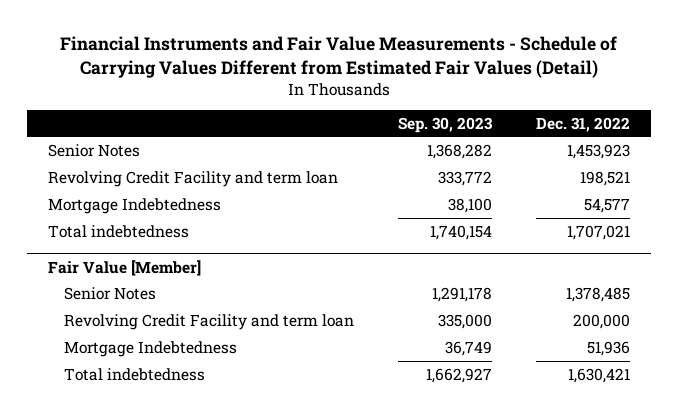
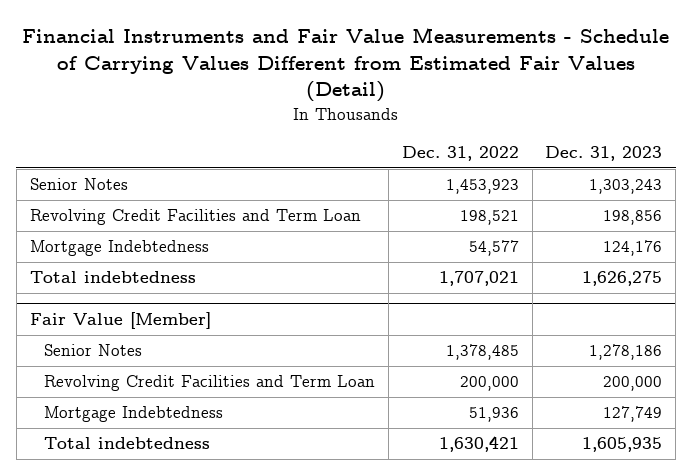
[397,116,493,133] Sep. 30, 2023 -> none
none -> [545,146,663,162] Dec. 31, 2023
[48,170,339,187] Revolving Credit Facility and term loan -> [29,209,361,226] Revolving Credit Facilities and Term Loan
[64,313,355,330] Revolving Credit Facility and term loan -> [44,375,376,392] Revolving Credit Facilities and Term Loan

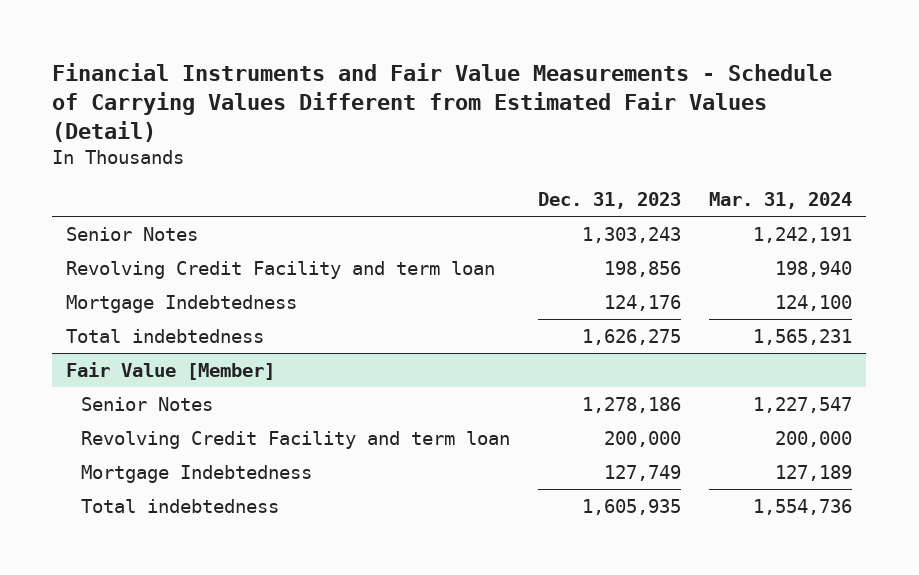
[401,146,519,162] Dec. 31, 2022 -> none
none -> [709,192,853,210] Mar. 31, 2024
[29,209,361,226] Revolving Credit Facilities and Term Loan -> [66,260,496,279] Revolving Credit Facility and term loan
[44,375,376,392] Revolving Credit Facilities and Term Loan -> [81,430,511,449] Revolving Credit Facility and term loan

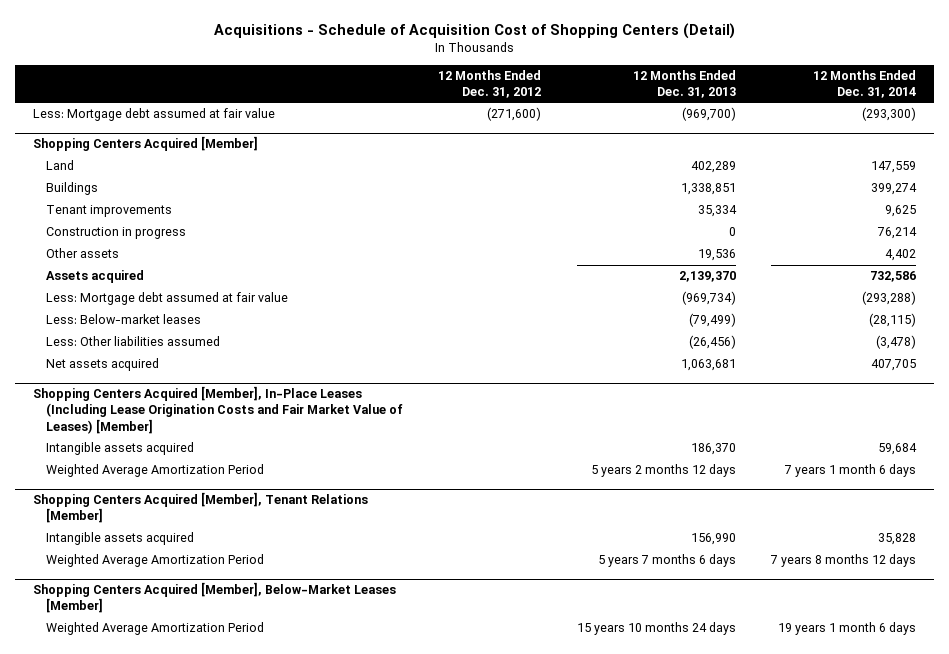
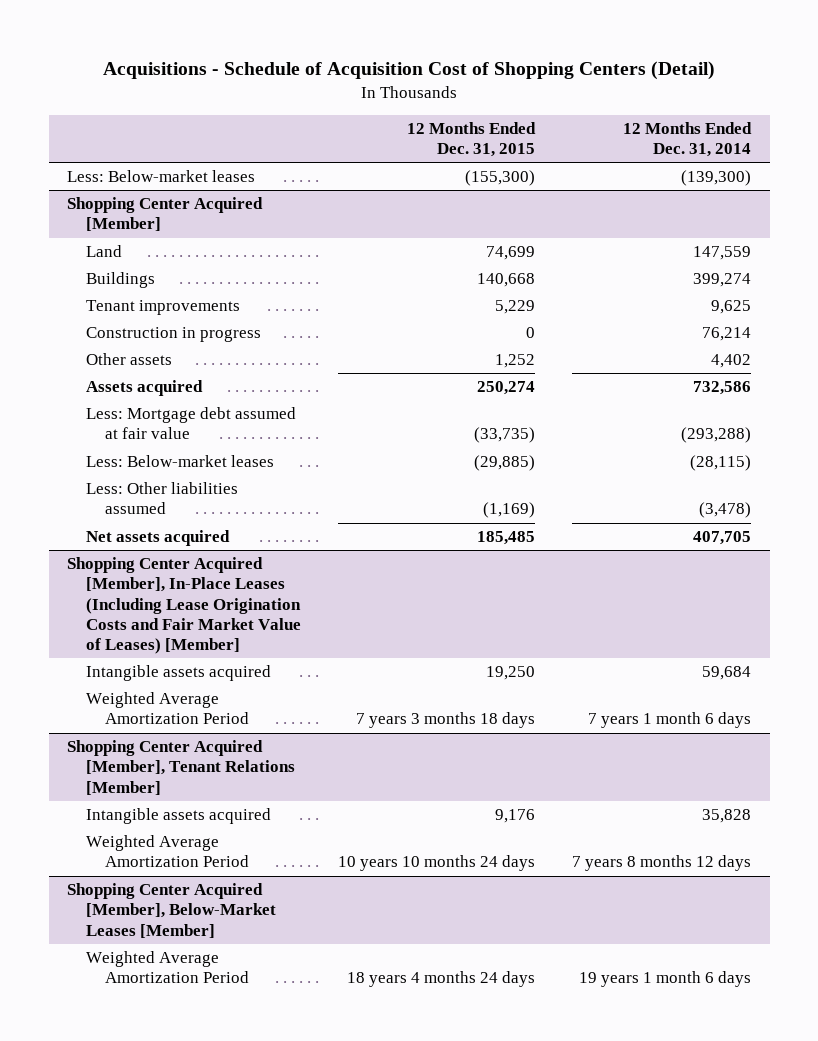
[438,69,542,98] 12 Months Ended Dec. 31, 2012 -> none
[632,69,736,98] 12 Months Ended Dec. 31, 2013 -> none
none -> [407,121,537,157] 12 Months Ended Dec. 31, 2015
[33,108,276,122] Less: Mortgage debt assumed at fair value -> none
none -> [67,170,256,183] Less: Below-market leases
[33,136,259,152] Shopping Centers Acquired [Member] -> [67,197,264,232] Shopping Center Acquired [Member]
[33,386,403,434] Shopping Centers Acquired [Member], In-Place Leases (Including Lease Origination Costs and Fair Market Value of Leases) [Member] -> [67,557,301,654] Shopping Center Acquired [Member], In-Place Leases (Including Lease Origination Costs and Fair Market Value of Leases) [Member]
[33,492,369,524] Shopping Centers Acquired [Member], Tenant Relations [Member] -> [67,740,295,795] Shopping Center Acquired [Member], Tenant Relations [Member]
[33,582,397,614] Shopping Centers Acquired [Member], Below-Market Leases [Member] -> [67,883,276,938] Shopping Center Acquired [Member], Below-Market Leases [Member]

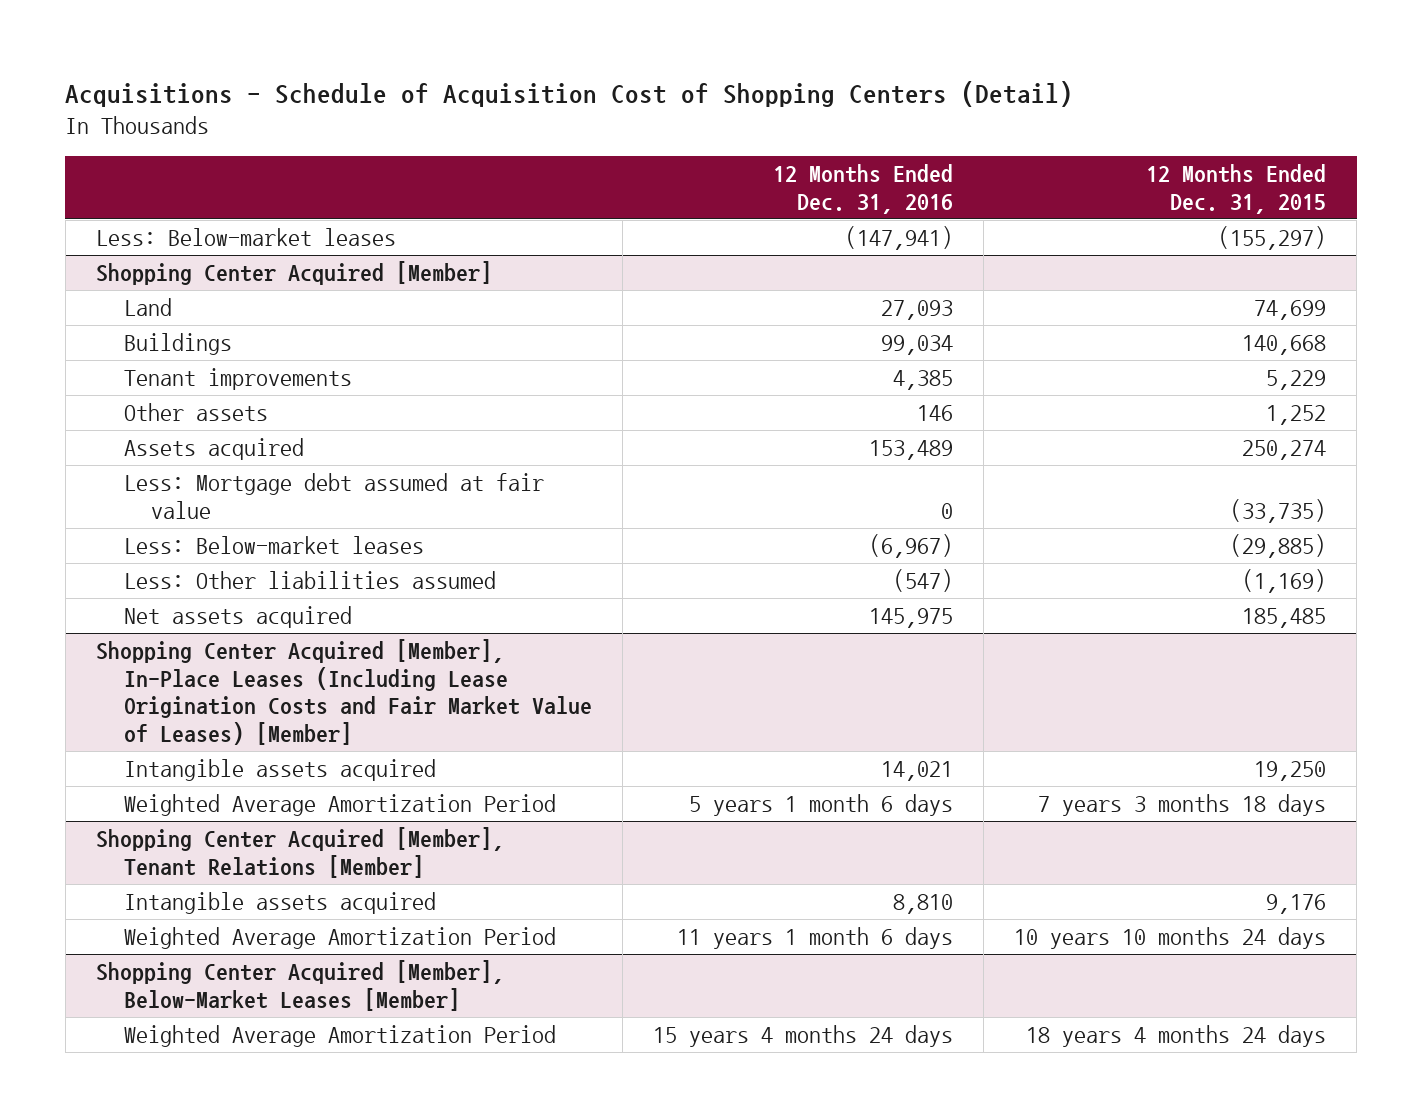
[623,121,753,157] 12 Months Ended Dec. 31, 2014 -> none
none -> [772,164,953,214] 12 Months Ended Dec. 31, 2016
[465,170,536,187] (155,300) -> [1218,225,1327,250] (155,297)
[85,327,261,343] Construction in progress -> none

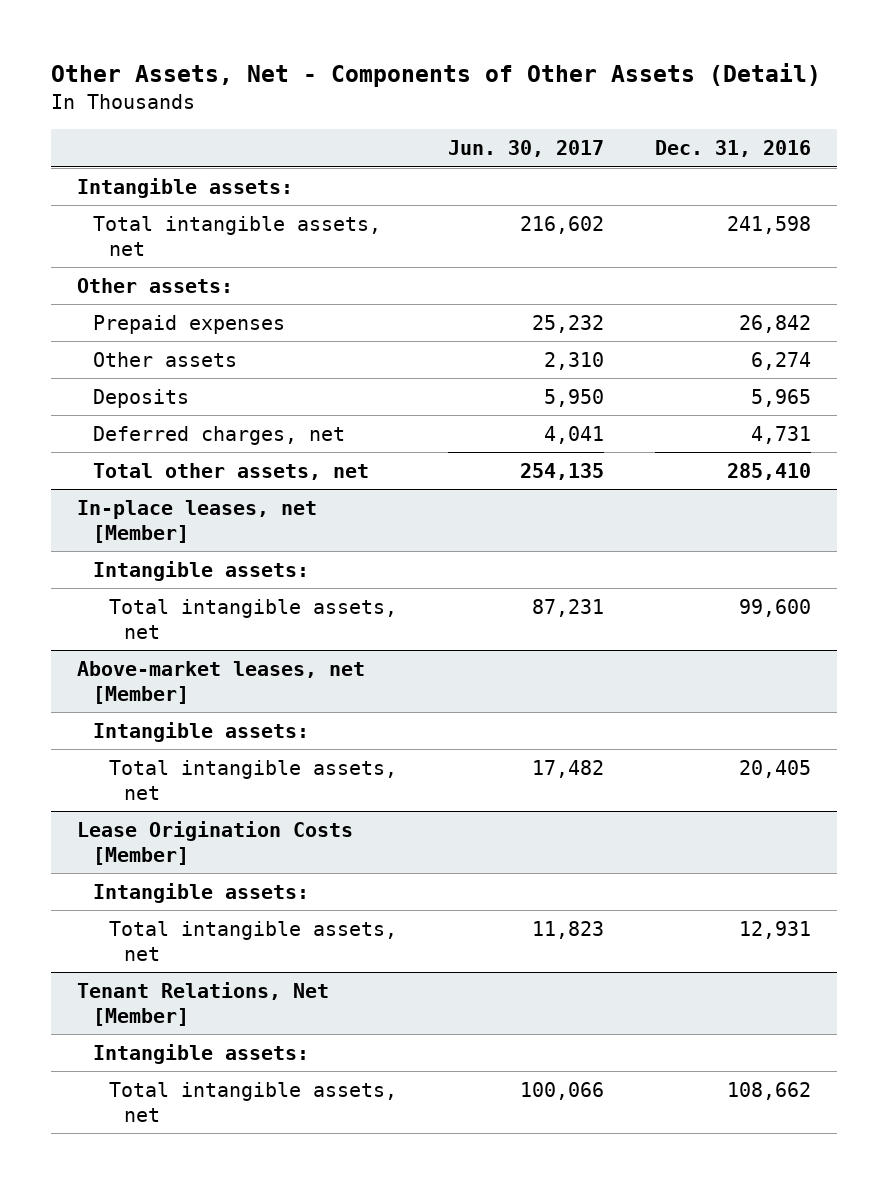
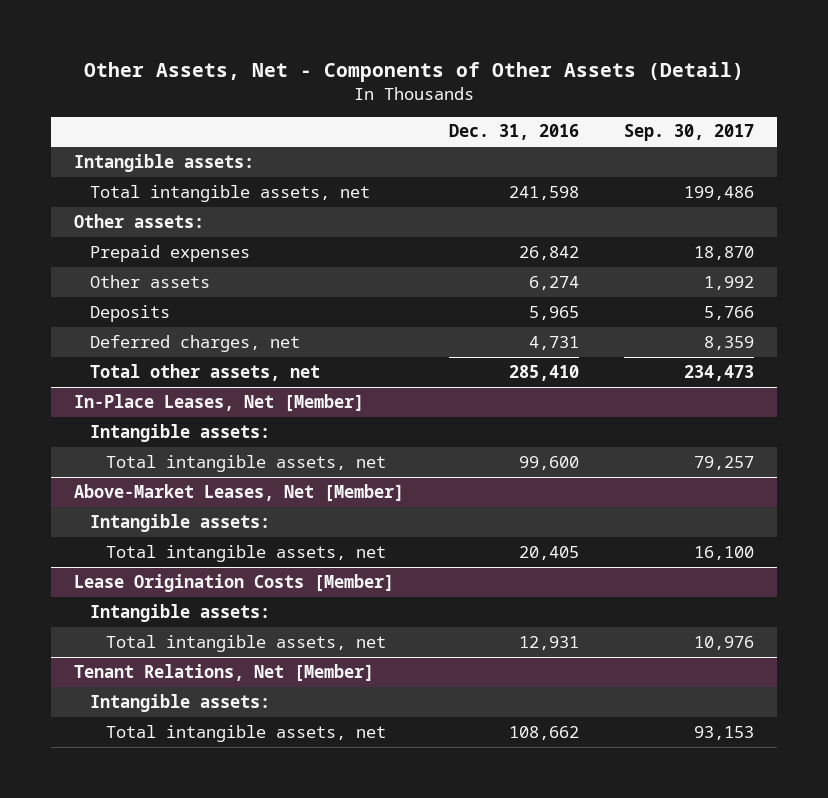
[447,140,604,158] Jun. 30, 2017 -> none
none -> [624,124,755,142] Sep. 30, 2017
[76,500,317,543] In-place leases, net [Member] -> [73,393,364,412] In-Place Leases, Net [Member]
[76,661,365,704] Above-market leases, net [Member] -> [73,483,404,502] Above-Market Leases, Net [Member]

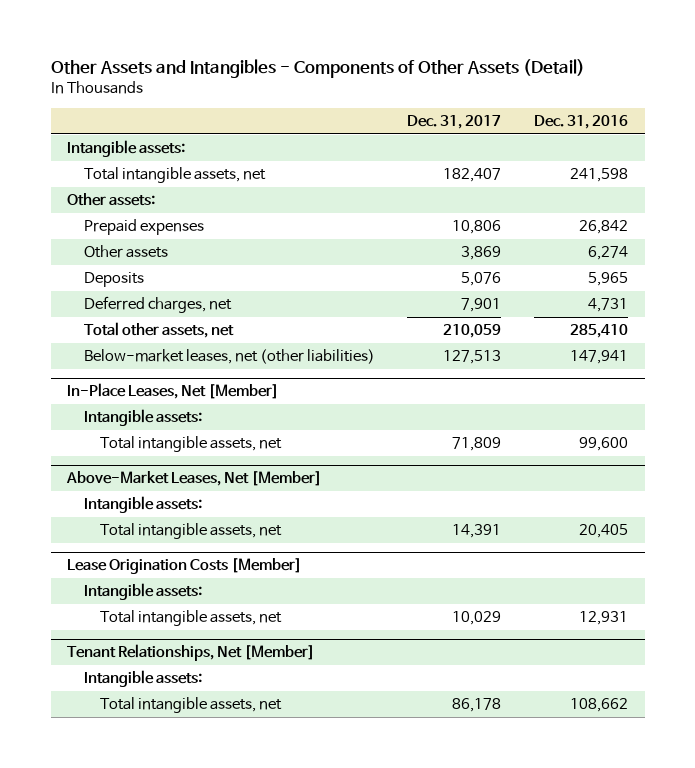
[84,62,745,83] Other Assets, Net - Components of Other Assets (Detail) -> [50,59,585,79] Other Assets and Intangibles - Components of Other Assets (Detail)
[624,124,755,142] Sep. 30, 2017 -> none
none -> [407,115,502,130] Dec. 31, 2017
none -> [83,349,375,365] Below-market leases, net (other liabilities)
[73,663,374,682] Tenant Relations, Net [Member] -> [67,644,316,662] Tenant Relationships, Net [Member]

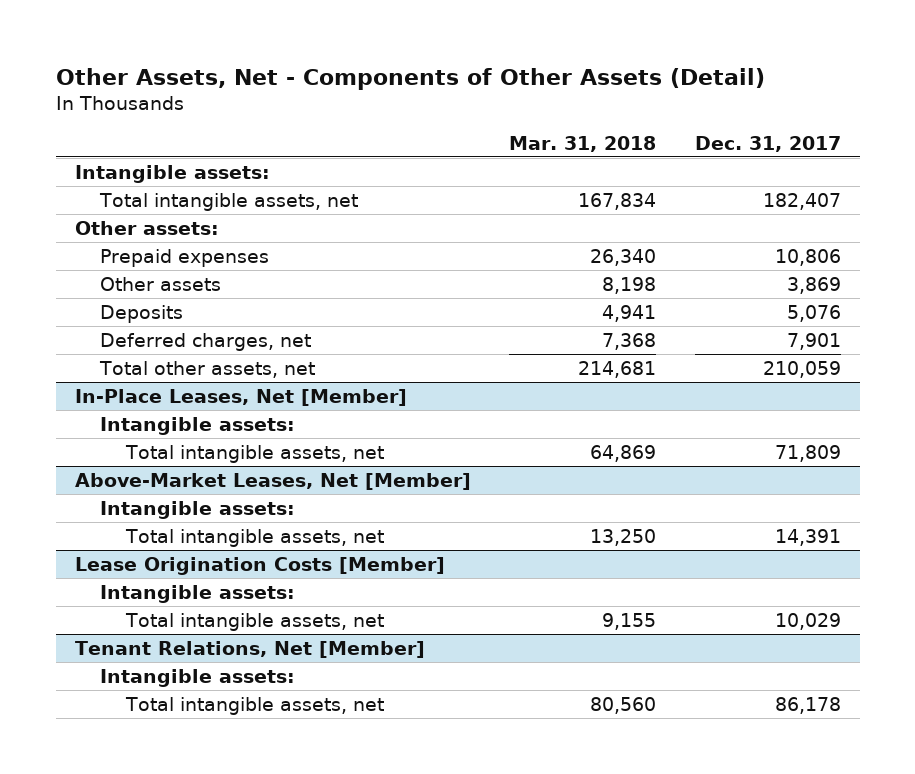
[50,59,585,79] Other Assets and Intangibles - Components of Other Assets (Detail) -> [55,67,765,90] Other Assets, Net - Components of Other Assets (Detail)
[534,115,629,130] Dec. 31, 2016 -> none
none -> [509,135,657,152] Mar. 31, 2018
[83,349,375,365] Below-market leases, net (other liabilities) -> none
[67,644,316,662] Tenant Relationships, Net [Member] -> [74,640,425,658] Tenant Relations, Net [Member]

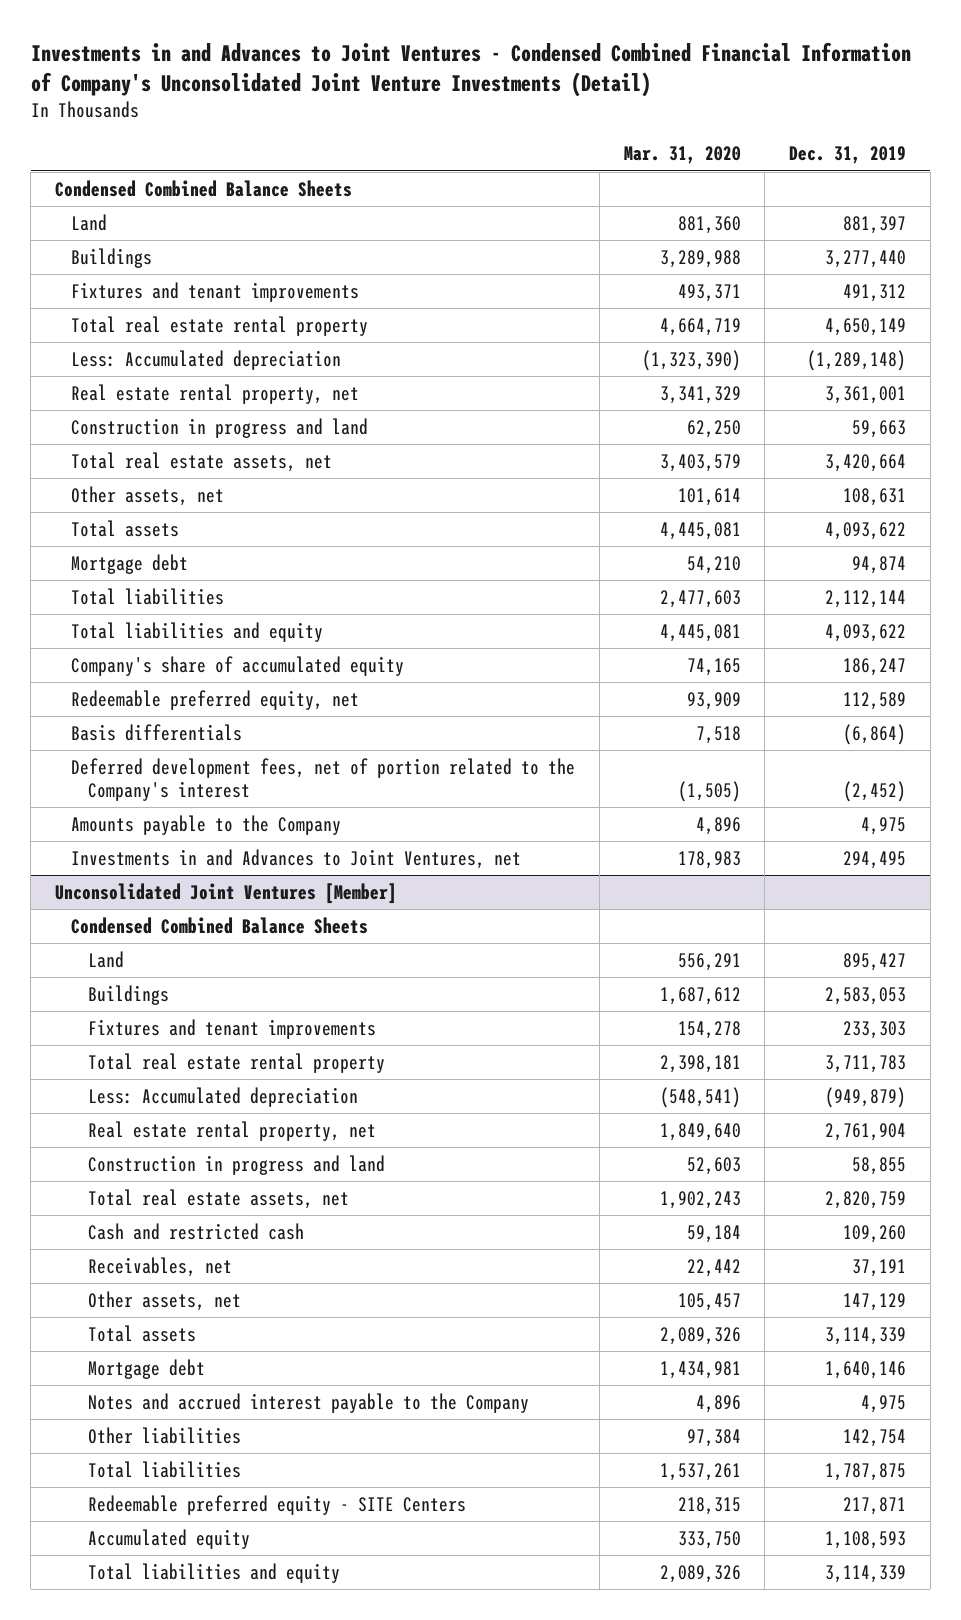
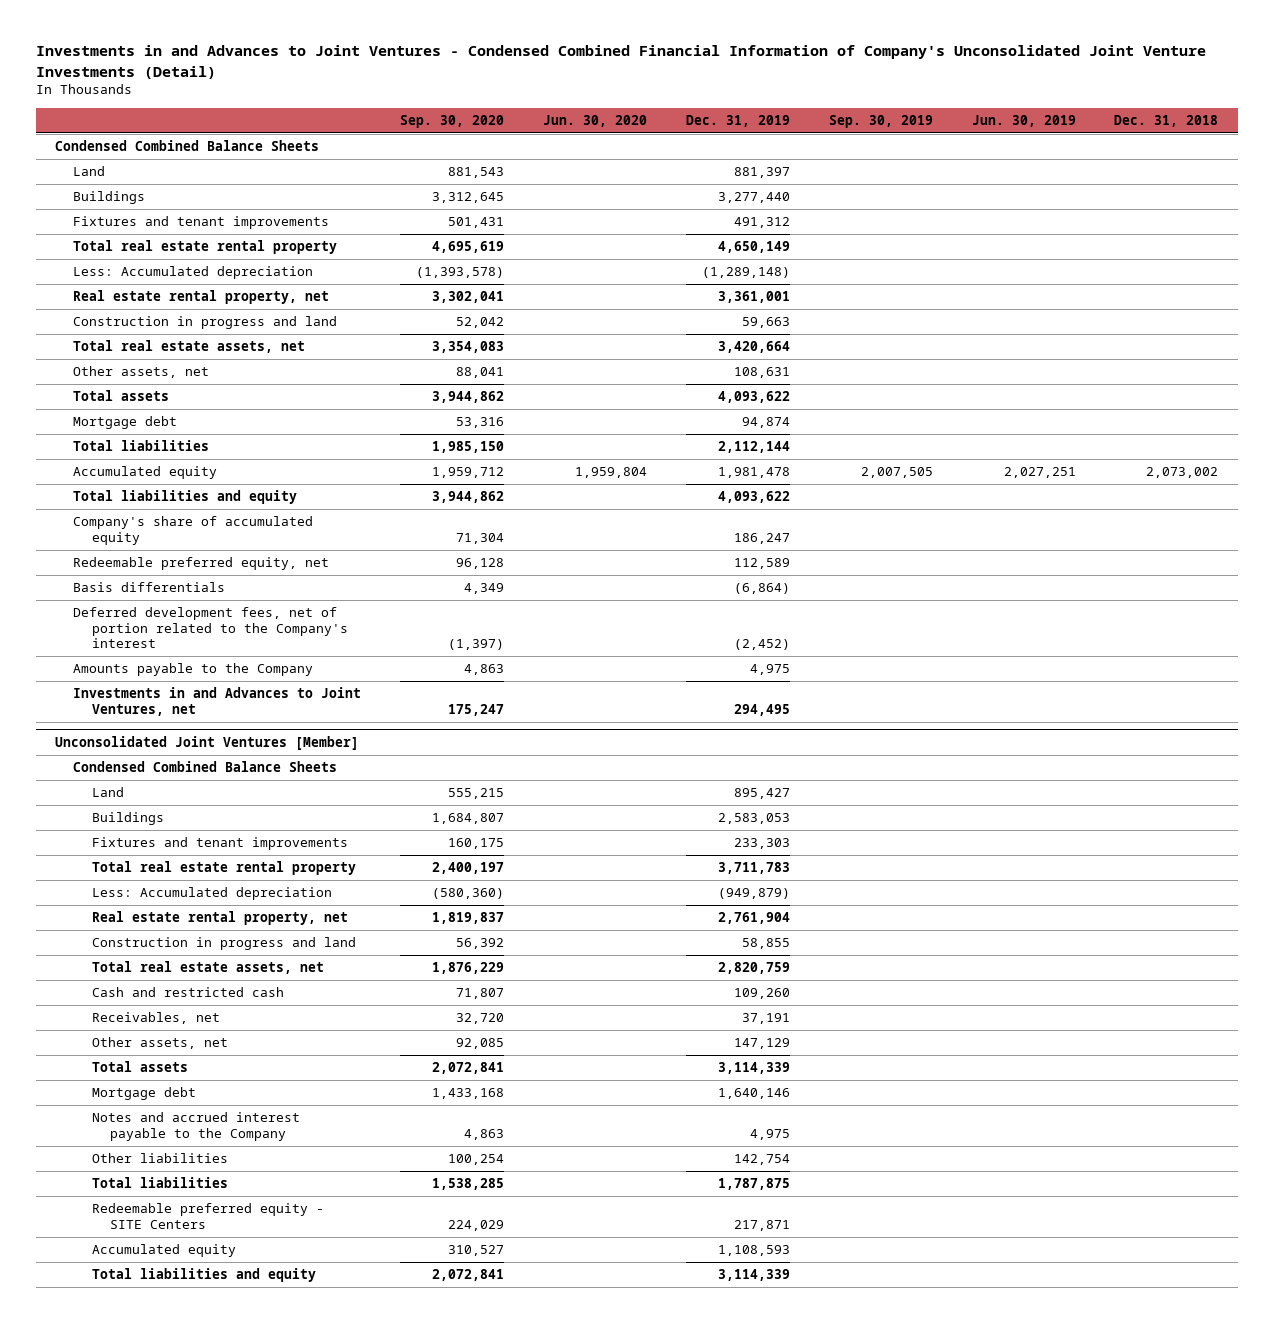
[623,146,741,165] Mar. 31, 2020 -> none
none -> [400,114,505,128] Sep. 30, 2020
none -> [543,114,648,127] Jun. 30, 2020
none -> [828,114,933,128] Sep. 30, 2019
none -> [971,114,1076,127] Jun. 30, 2019
none -> [1114,114,1219,127] Dec. 31, 2018
none -> [73,466,218,480] Accumulated equity

